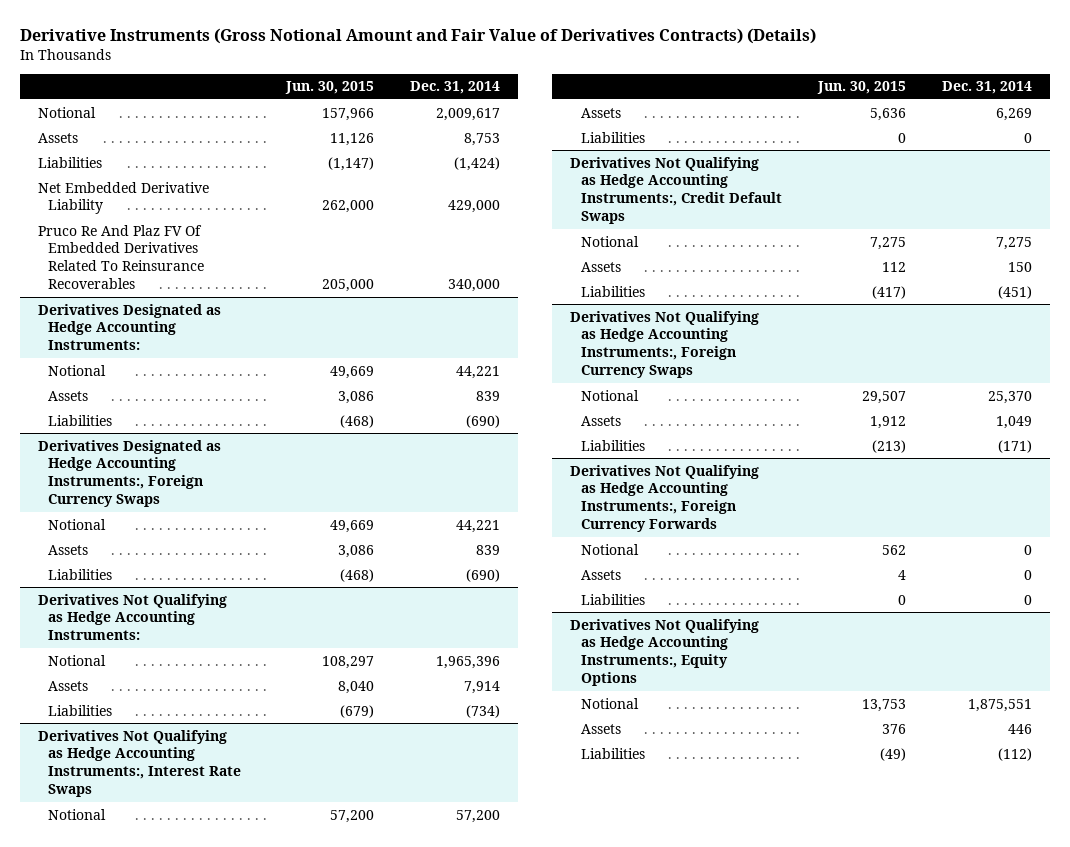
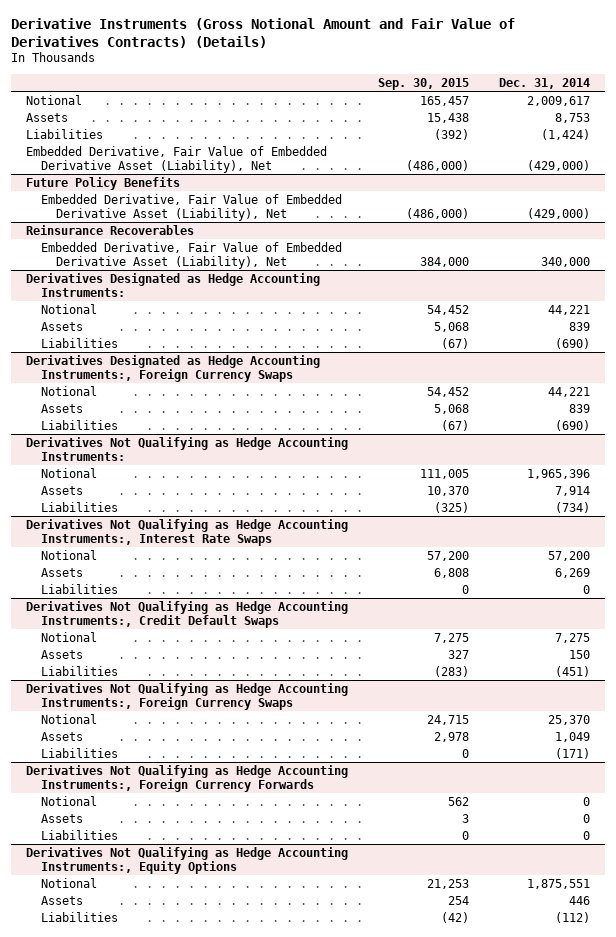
[284,81,374,95] Jun. 30, 2015 -> none
none -> [378,77,470,90] Sep. 30, 2015
[37,224,205,290] Pruco Re And Plaz FV Of Embedded Derivatives Related To Reinsurance Recoverables -> none
[37,181,209,215] Net Embedded Derivative Liability -> [26,145,328,173] Embedded Derivative, Fair Value of Embedded Derivative Asset (Liability), Net
[447,200,500,214] 429,000 -> [527,159,591,171] (429,000)
none -> [26,176,181,190] Future Policy Benefits
none -> [41,193,343,221] Embedded Derivative, Fair Value of Embedded Derivative Asset (Liability), Net
none -> [26,224,195,235] Reinsurance Recoverables
none -> [41,241,343,269] Embedded Derivative, Fair Value of Embedded Derivative Asset (Liability), Net

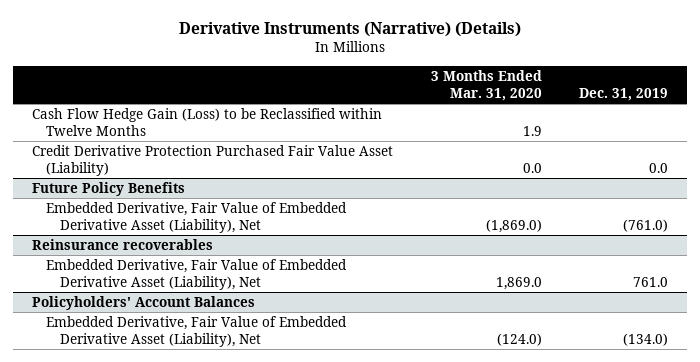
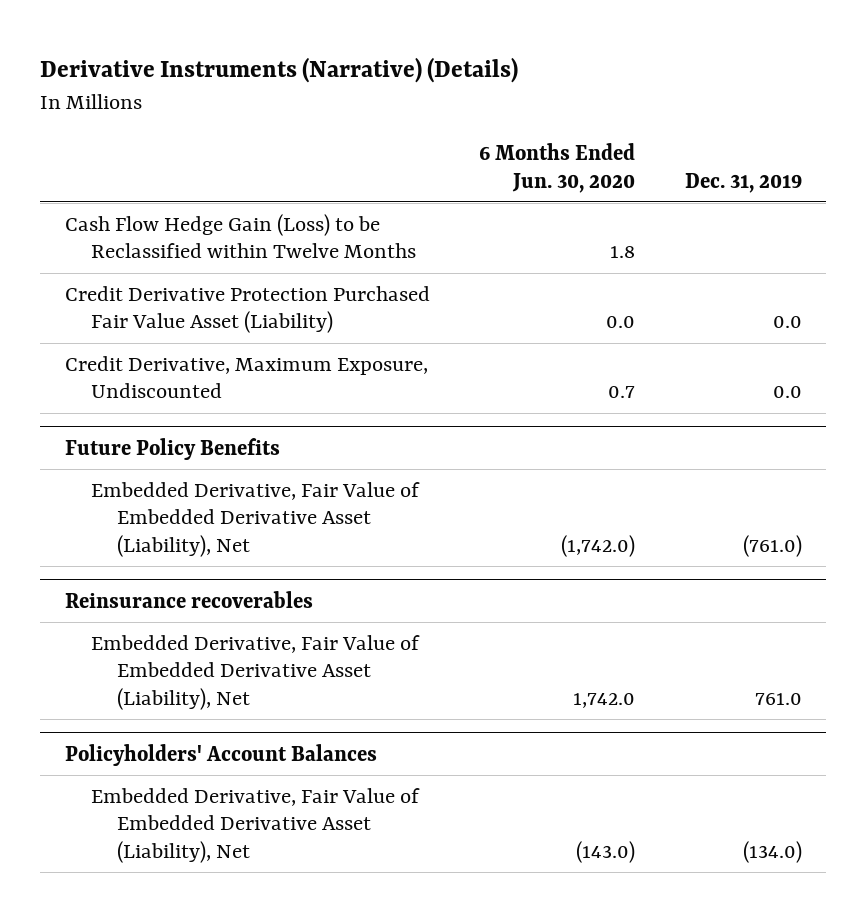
[430,69,542,101] 3 Months Ended Mar. 31, 2020 -> none
none -> [479,142,636,193] 6 Months Ended Jun. 30, 2020
none -> [64,355,428,399] Credit Derivative, Maximum Exposure, Undiscounted

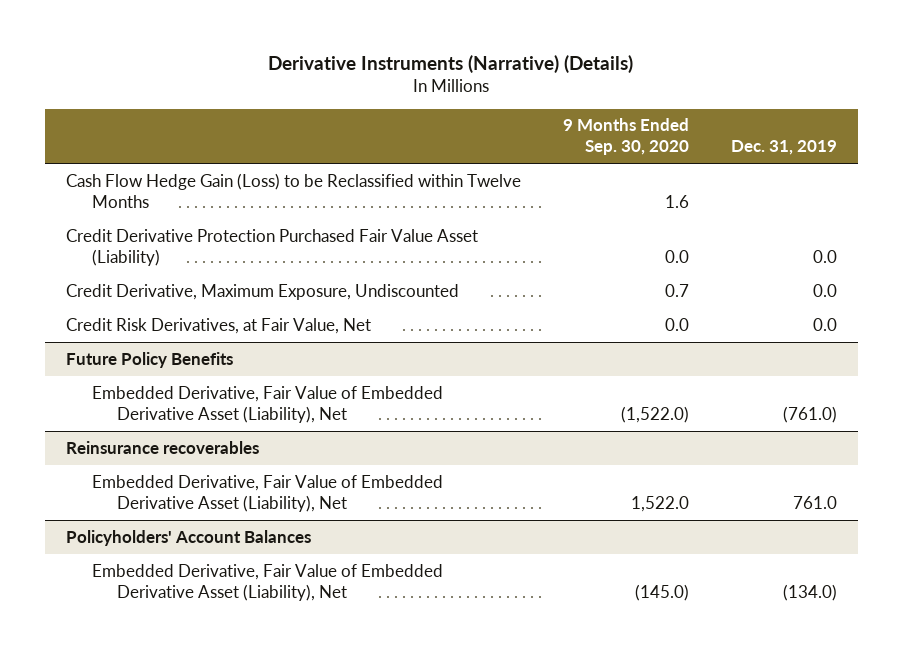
[479,142,636,193] 6 Months Ended Jun. 30, 2020 -> none
none -> [562,118,689,156] 9 Months Ended Sep. 30, 2020
none -> [65,317,371,334] Credit Risk Derivatives, at Fair Value, Net

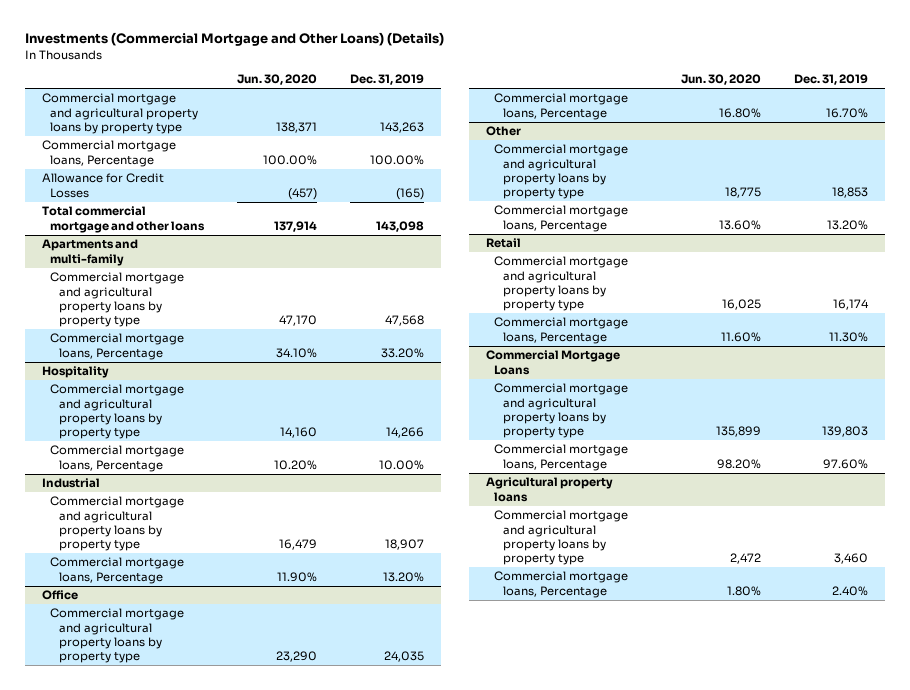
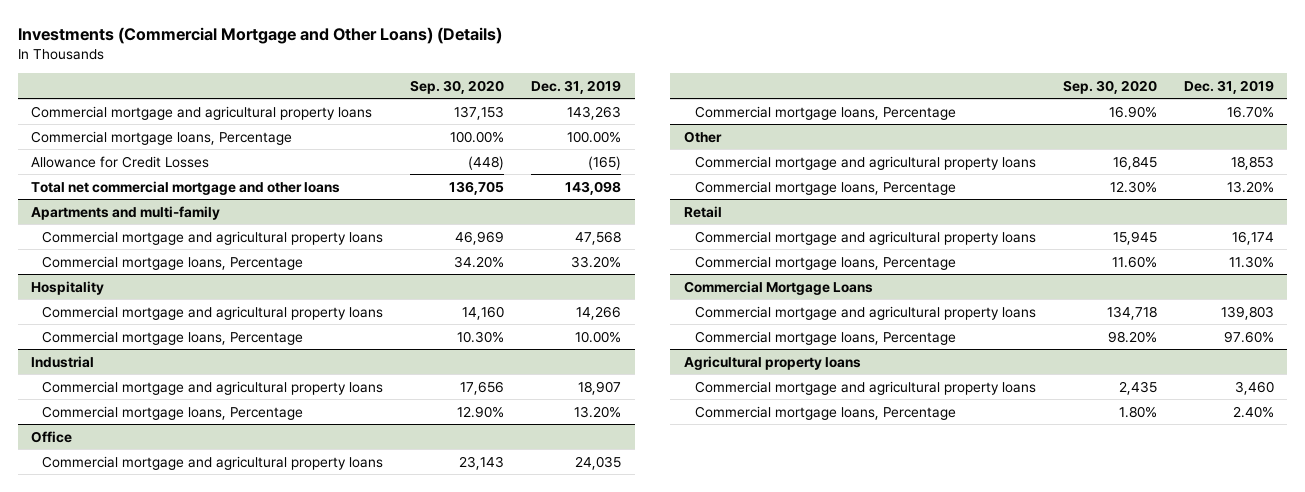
[237,74,318,86] Jun. 30, 2020 -> none
none -> [410,79,505,94] Sep. 30, 2020
[41,93,199,135] Commercial mortgage and agricultural property loans by property type -> [31,105,373,120] Commercial mortgage and agricultural property loans
[41,206,206,233] Total commercial mortgage and other loans -> [31,180,341,195] Total net commercial mortgage and other loans
[50,272,185,328] Commercial mortgage and agricultural property loans by property type -> [42,230,384,245] Commercial mortgage and agricultural property loans
[50,384,185,440] Commercial mortgage and agricultural property loans by property type -> [42,305,384,320] Commercial mortgage and agricultural property loans
[50,496,185,552] Commercial mortgage and agricultural property loans by property type -> [42,380,384,395] Commercial mortgage and agricultural property loans
[50,608,185,664] Commercial mortgage and agricultural property loans by property type -> [42,455,384,470] Commercial mortgage and agricultural property loans
[494,144,629,200] Commercial mortgage and agricultural property loans by property type -> [694,155,1036,170] Commercial mortgage and agricultural property loans
[494,256,629,312] Commercial mortgage and agricultural property loans by property type -> [694,230,1036,245] Commercial mortgage and agricultural property loans
[494,383,629,439] Commercial mortgage and agricultural property loans by property type -> [694,305,1036,320] Commercial mortgage and agricultural property loans
[494,510,629,566] Commercial mortgage and agricultural property loans by property type -> [694,380,1036,395] Commercial mortgage and agricultural property loans

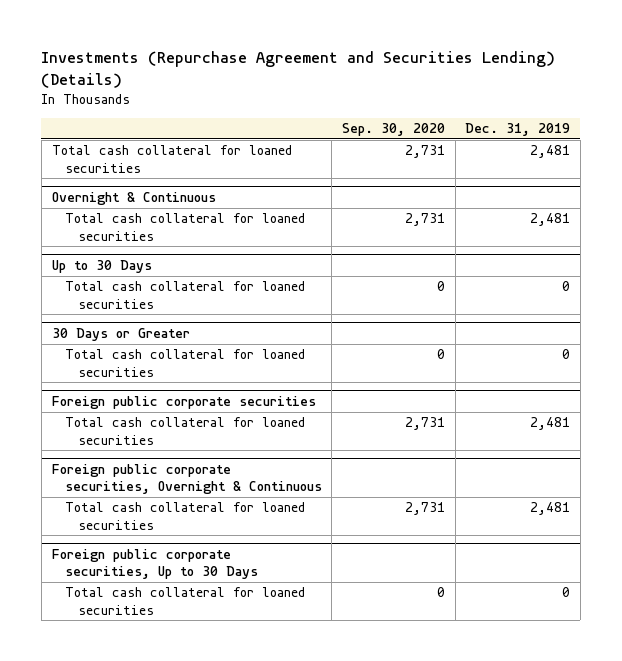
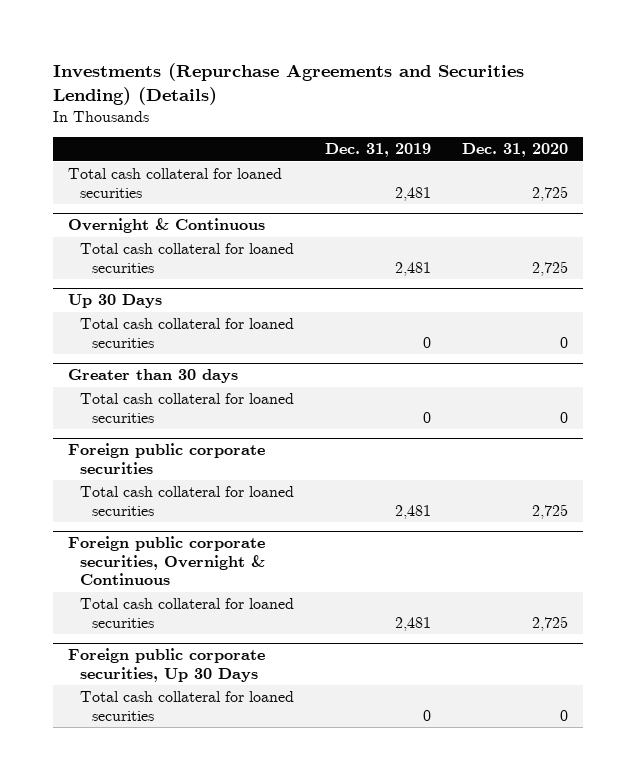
[41,51,556,88] Investments (Repurchase Agreement and Securities Lending) (Details) -> [52,62,524,105] Investments (Repurchase Agreements and Securities Lending) (Details)
[341,123,445,137] Sep. 30, 2020 -> none
none -> [461,143,568,158] Dec. 31, 2020
[51,259,152,273] Up to 30 Days -> [68,294,163,309] Up 30 Days
[51,327,190,341] 30 Days or Greater -> [68,369,239,384] Greater than 30 days
[51,548,258,580] Foreign public corporate securities, Up to 30 Days -> [68,648,266,682] Foreign public corporate securities, Up 30 Days

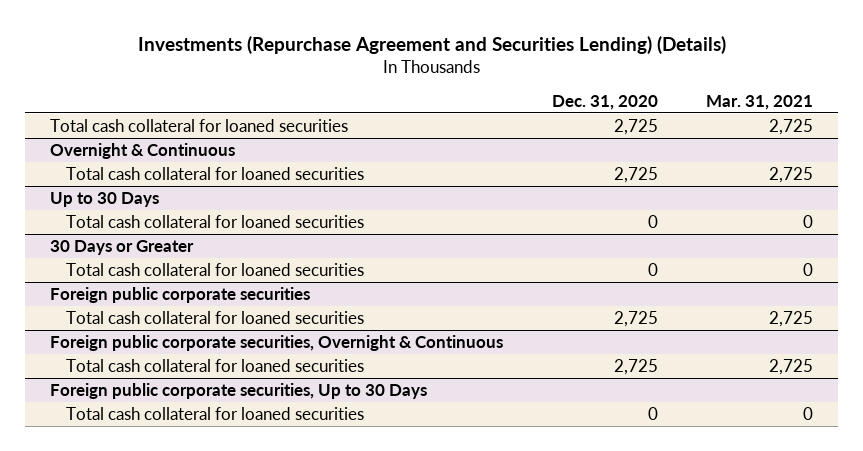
[52,62,524,105] Investments (Repurchase Agreements and Securities Lending) (Details) -> [137,35,726,54] Investments (Repurchase Agreement and Securities Lending) (Details)
[325,143,432,158] Dec. 31, 2019 -> none
none -> [706,94,814,110] Mar. 31, 2021
[68,294,163,309] Up 30 Days -> [49,191,159,207] Up to 30 Days
[68,369,239,384] Greater than 30 days -> [49,239,194,255] 30 Days or Greater
[68,648,266,682] Foreign public corporate securities, Up 30 Days -> [49,382,427,399] Foreign public corporate securities, Up to 30 Days

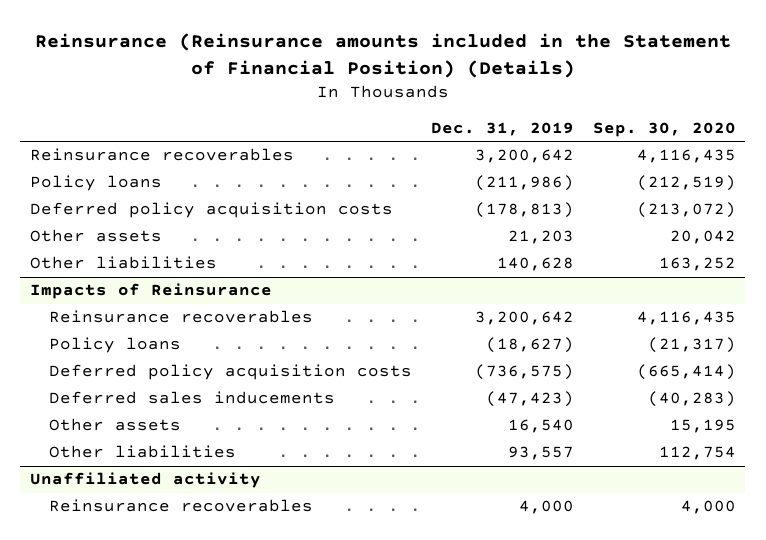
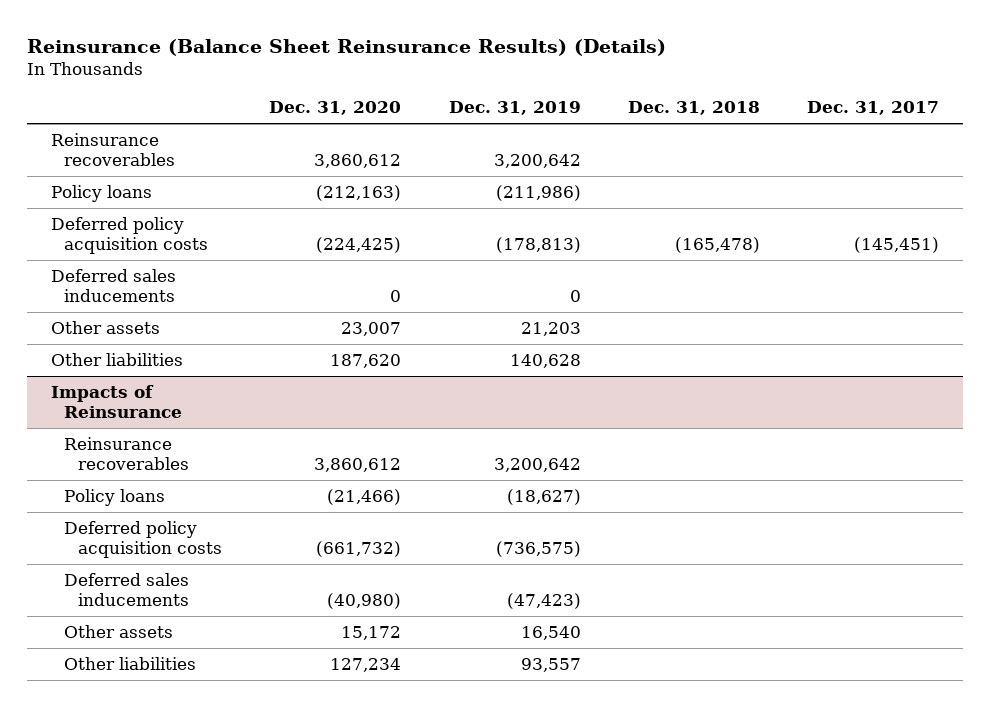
[34,32,731,78] Reinsurance (Reinsurance amounts included in the Statement of Financial Position) (Details) -> [27,38,667,56] Reinsurance (Balance Sheet Reinsurance Results) (Details)
[592,121,736,137] Sep. 30, 2020 -> none
none -> [269,101,402,116] Dec. 31, 2020
none -> [627,101,760,116] Dec. 31, 2018
none -> [807,101,940,116] Dec. 31, 2017
none -> [50,268,176,302] Deferred sales inducements
[29,472,261,489] Unaffiliated activity -> none
[48,499,313,513] Reinsurance recoverables -> none

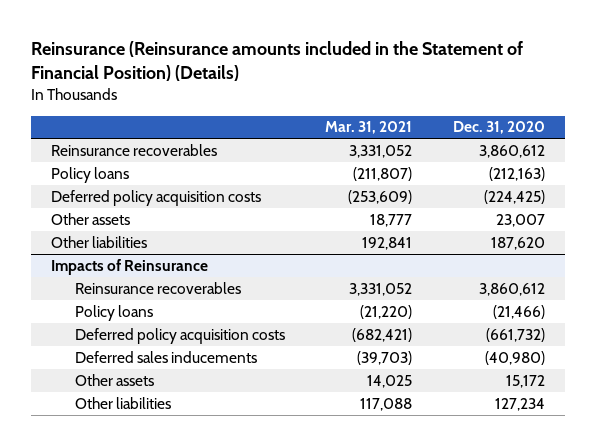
[27,38,667,56] Reinsurance (Balance Sheet Reinsurance Results) (Details) -> [30,40,523,81] Reinsurance (Reinsurance amounts included in the Statement of Financial Position) (Details)
[448,101,581,116] Dec. 31, 2019 -> none
[627,101,760,116] Dec. 31, 2018 -> none
[807,101,940,116] Dec. 31, 2017 -> none
none -> [325,121,413,135] Mar. 31, 2021
[50,268,176,302] Deferred sales inducements -> none

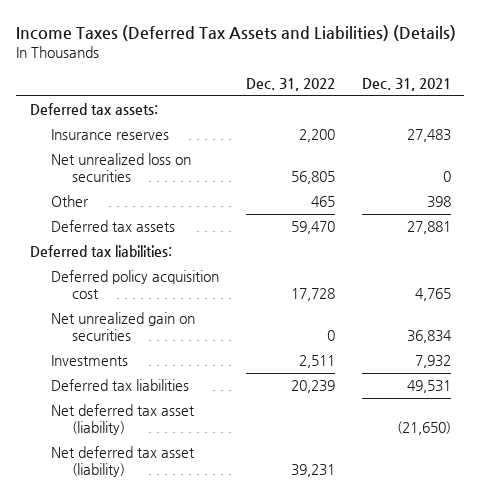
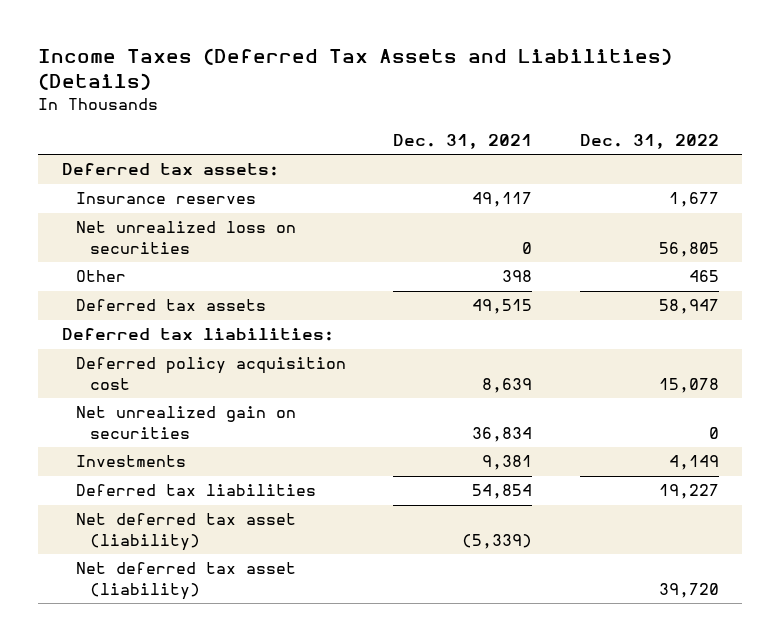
[298,129,335,143] 2,200 -> [668,192,719,208] 1,677
[406,129,451,143] 27,483 -> [472,192,533,208] 49,117
[290,221,335,235] 59,470 -> [658,299,719,315] 58,947
[406,221,451,235] 27,881 -> [472,299,533,315] 49,515
[290,288,335,302] 17,728 -> [658,377,719,393] 15,078
[414,288,451,302] 4,765 -> [482,377,533,393] 8,639
[298,355,335,369] 2,511 -> [668,455,719,471] 4,149
[414,355,451,369] 7,932 -> [482,455,533,471] 9,381
[290,380,335,394] 20,239 -> [658,484,719,500] 19,227
[406,380,451,394] 49,531 -> [472,484,533,500] 54,854
[396,421,451,436] (21,650) -> [462,533,533,549] (5,339)
[290,464,335,478] 39,231 -> [658,582,719,598] 39,720

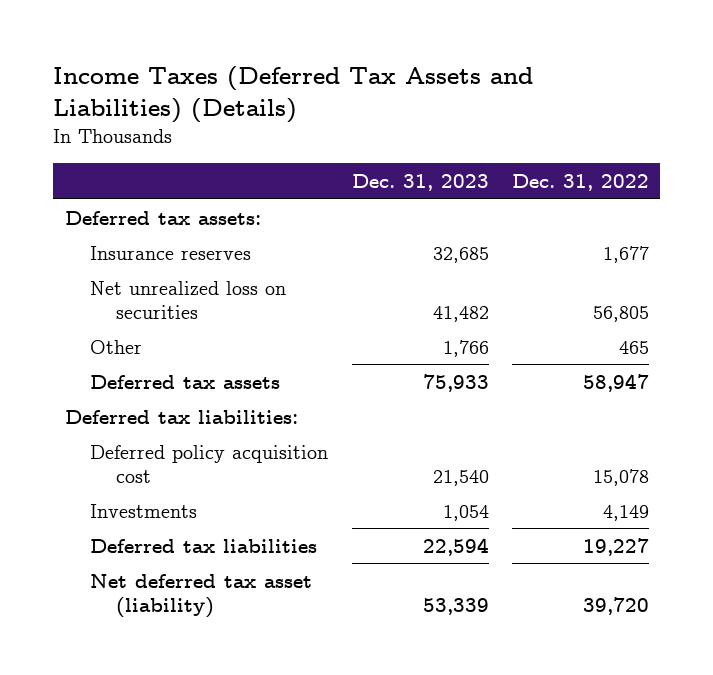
[393,134,533,150] Dec. 31, 2021 -> none
none -> [351,174,489,192] Dec. 31, 2023
[76,406,297,439] Net unrealized gain on securities -> none
[76,513,297,551] Net deferred tax asset (liability) -> none

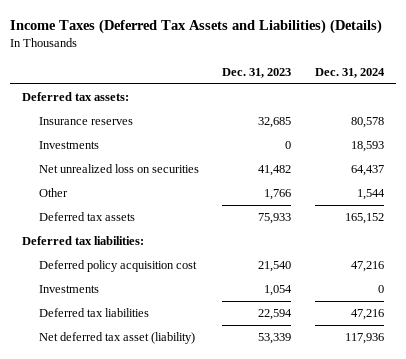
[511,174,649,192] Dec. 31, 2022 -> none
none -> [314,67,385,78] Dec. 31, 2024
none -> [39,141,100,150] Investments

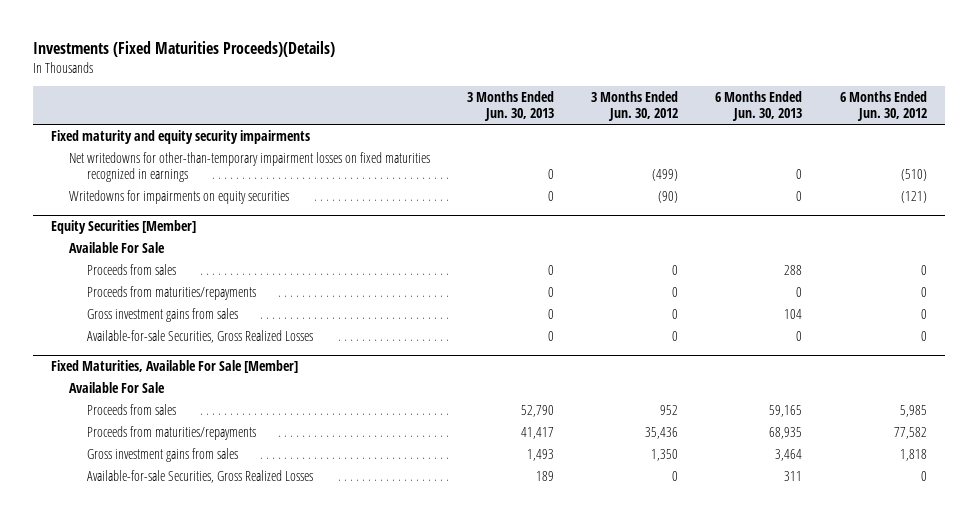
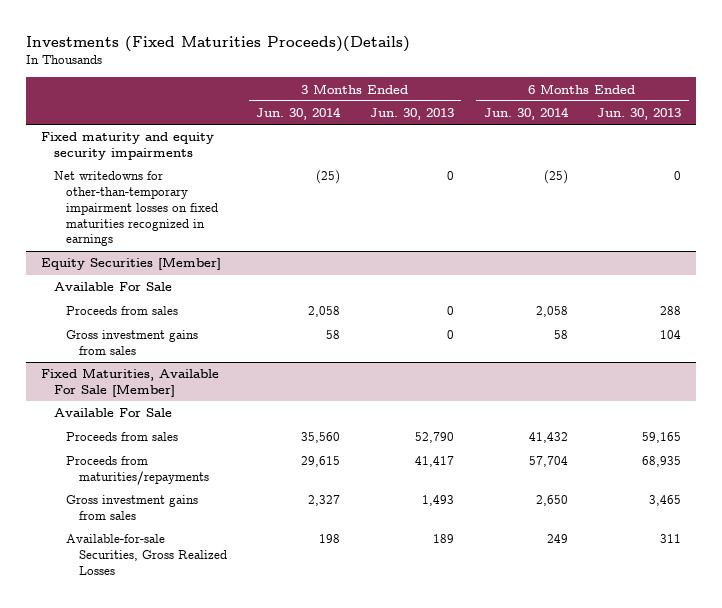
[591,90,679,122] 3 Months Ended Jun. 30, 2012 -> none
[839,90,927,122] 6 Months Ended Jun. 30, 2012 -> none
none -> [256,107,342,121] Jun. 30, 2014
none -> [483,107,569,121] Jun. 30, 2014
[69,189,290,204] Writedowns for impairments on equity securities -> none
[86,285,256,300] Proceeds from maturities/repayments -> none
[86,329,313,343] Available-for-sale Securities, Gross Realized Losses -> none
[775,448,803,461] 3,464 -> [649,495,682,507] 3,465

